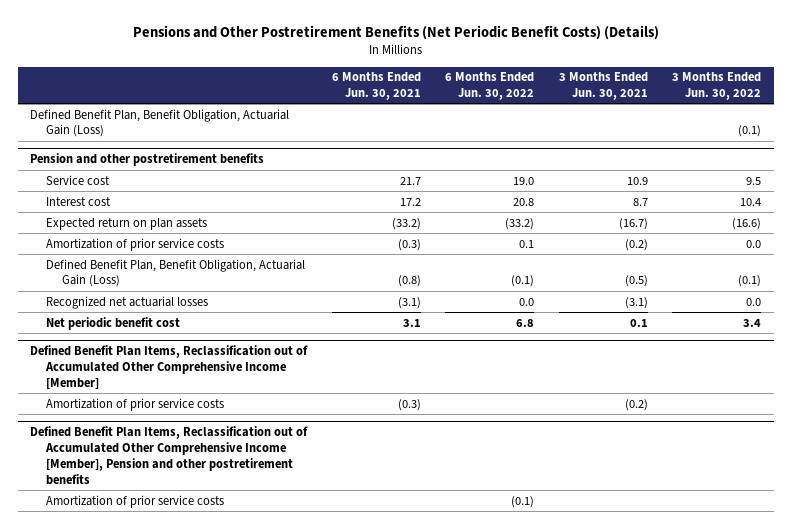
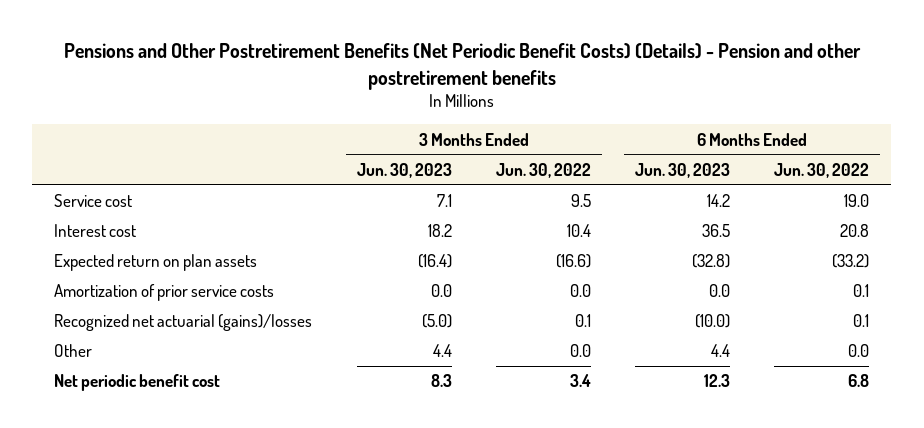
[132,25,659,41] Pensions and Other Postretirement Benefits (Net Periodic Benefit Costs) (Details) -> [63,43,861,90] Pensions and Other Postretirement Benefits (Net Periodic Benefit Costs) (Details) - Pension and other postretirement benefits
[331,72,421,100] 6 Months Ended Jun. 30, 2021 -> none
[558,72,648,100] 3 Months Ended Jun. 30, 2021 -> none
none -> [356,162,452,178] Jun. 30, 2023
none -> [635,162,731,178] Jun. 30, 2023
[30,108,290,138] Defined Benefit Plan, Benefit Obligation, Actuarial Gain (Loss) -> none
[30,153,265,167] Pension and other postretirement benefits -> none
[46,258,306,288] Defined Benefit Plan, Benefit Obligation, Actuarial Gain (Loss) -> none
[46,295,209,309] Recognized net actuarial losses -> [54,314,313,332] Recognized net actuarial (gains)/losses
[519,297,535,306] 0.0 -> [853,314,870,328] 0.1
[746,297,762,306] 0.0 -> [574,314,591,328] 0.1
none -> [54,344,93,358] Other
[30,345,309,389] Defined Benefit Plan Items, Reclassification out of Accumulated Other Comprehensive Income [Member] -> none
[46,397,225,411] Amortization of prior service costs -> none
[30,426,309,485] Defined Benefit Plan Items, Reclassification out of Accumulated Other Comprehensive Income [Member], Pension and other postretirement benefits -> none
[46,494,225,508] Amortization of prior service costs -> none

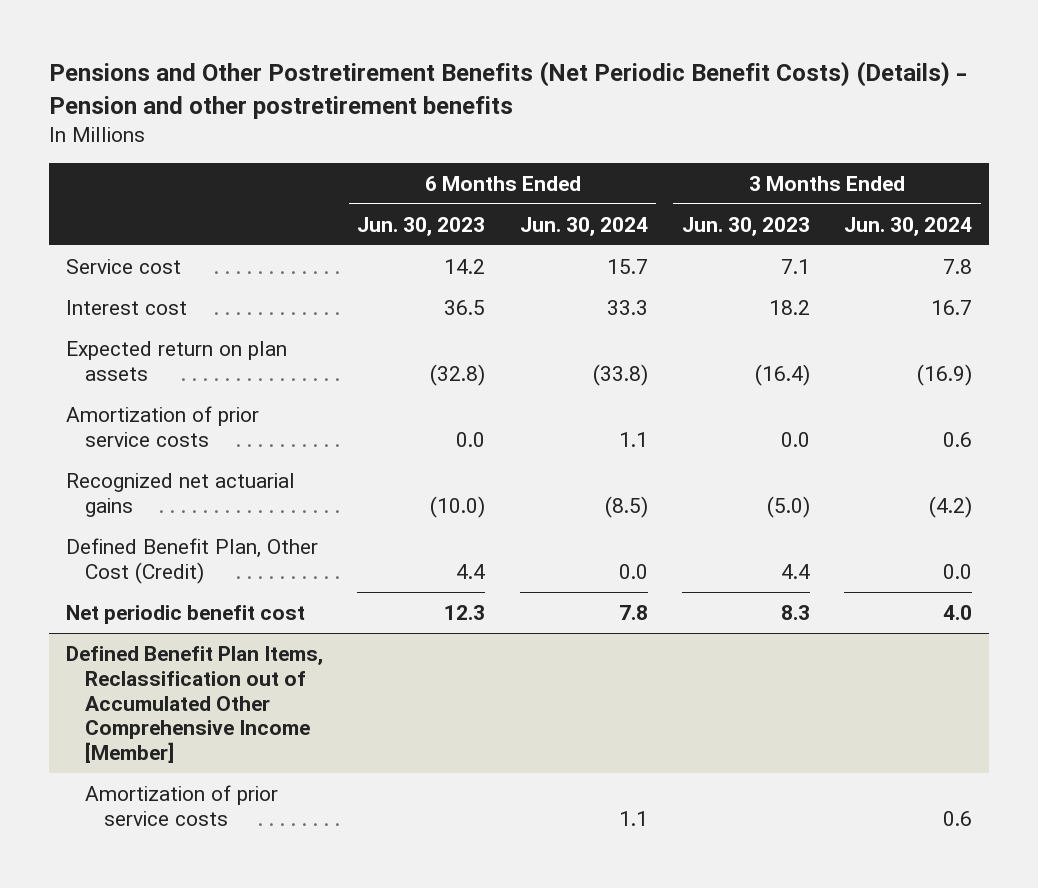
[495,162,591,178] Jun. 30, 2022 -> none
[774,162,870,178] Jun. 30, 2022 -> none
none -> [519,216,648,236] Jun. 30, 2024
none -> [844,216,973,236] Jun. 30, 2024
[54,314,313,332] Recognized net actuarial (gains)/losses -> [66,472,296,517] Recognized net actuarial gains
[54,344,93,358] Other -> [66,537,319,584] Defined Benefit Plan, Other Cost (Credit)
none -> [66,645,324,764] Defined Benefit Plan Items, Reclassification out of Accumulated Other Comprehensive Income [Member]
none -> [85,784,279,826] Amortization of prior service costs

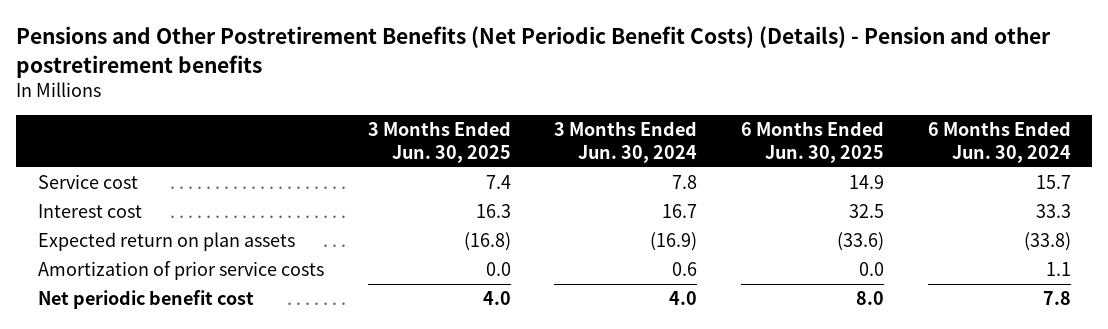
[357,216,486,236] Jun. 30, 2023 -> none
[681,216,810,236] Jun. 30, 2023 -> none
none -> [367,121,511,163] 3 Months Ended Jun. 30, 2025
none -> [740,121,884,163] 6 Months Ended Jun. 30, 2025
[66,472,296,517] Recognized net actuarial gains -> none
[66,537,319,584] Defined Benefit Plan, Other Cost (Credit) -> none
[66,645,324,764] Defined Benefit Plan Items, Reclassification out of Accumulated Other Comprehensive Income [Member] -> none
[85,784,279,826] Amortization of prior service costs -> none

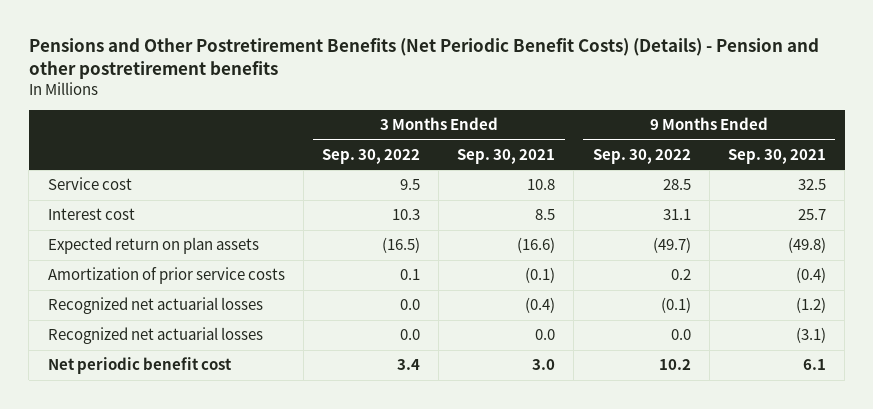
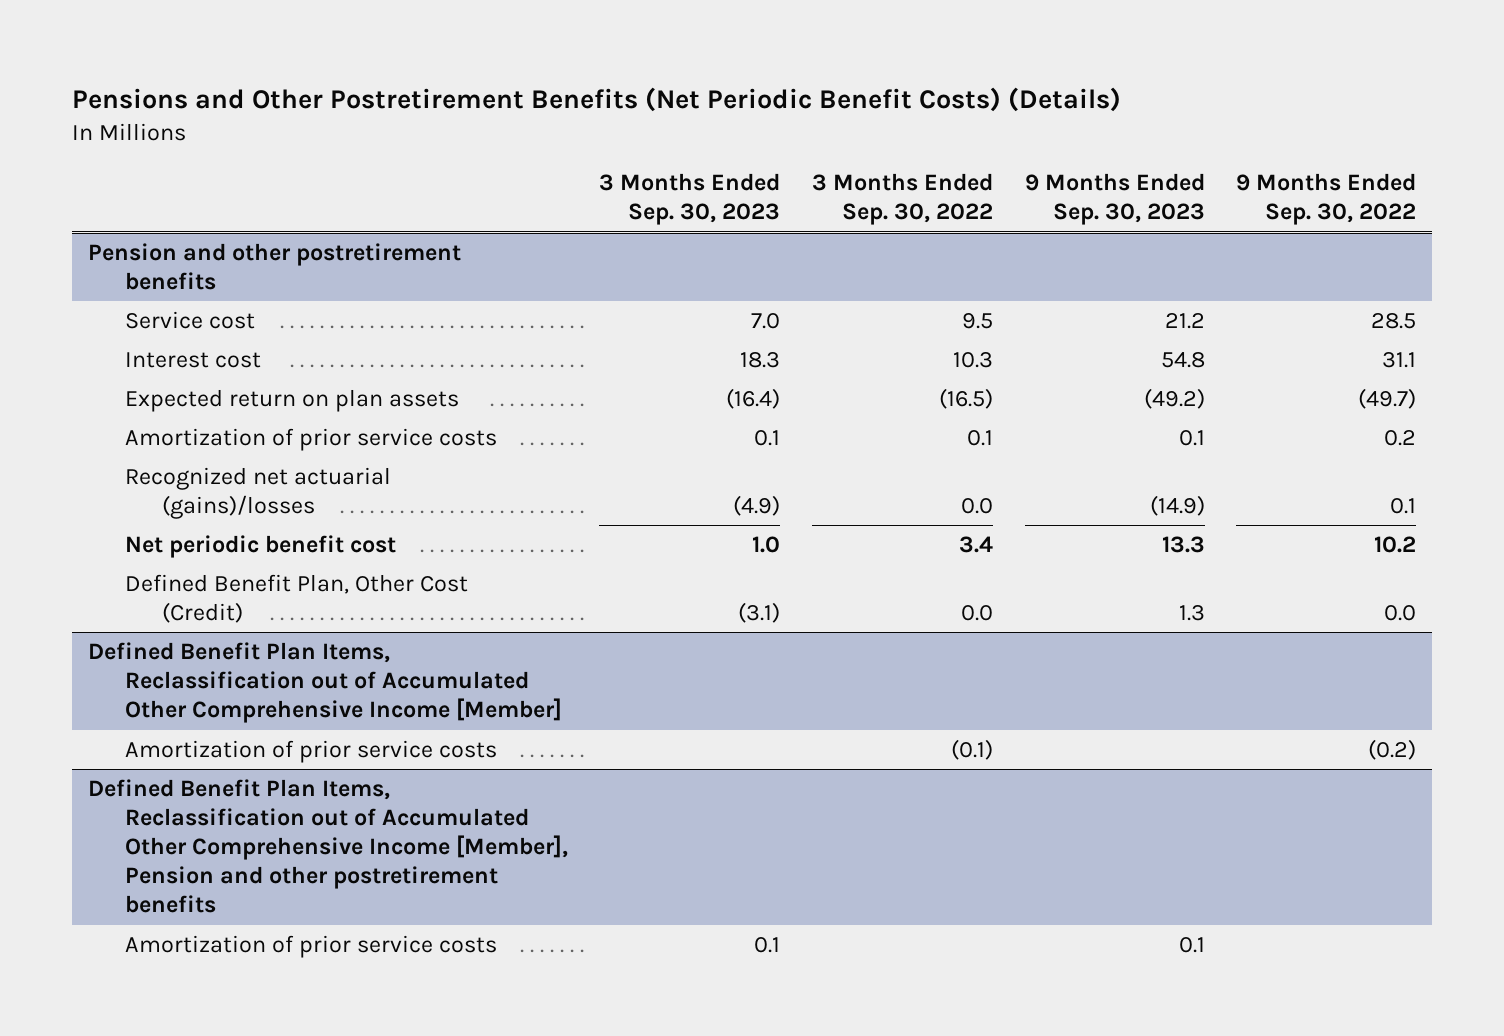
[28,37,819,80] Pensions and Other Postretirement Benefits (Net Periodic Benefit Costs) (Details) - Pension and other postretirement benefits -> [71,87,1121,113] Pensions and Other Postretirement Benefits (Net Periodic Benefit Costs) (Details)
[457,148,556,164] Sep. 30, 2021 -> none
[727,148,826,164] Sep. 30, 2021 -> none
none -> [599,173,781,226] 3 Months Ended Sep. 30, 2023
none -> [1024,173,1205,226] 9 Months Ended Sep. 30, 2023
none -> [87,243,461,291] Pension and other postretirement benefits
[47,297,263,315] Recognized net actuarial losses -> none
[47,327,263,345] Recognized net actuarial losses -> [124,467,391,520] Recognized net actuarial (gains)/losses
[670,329,691,341] 0.0 -> [1390,498,1417,515] 0.1
none -> [124,574,468,624] Defined Benefit Plan, Other Cost (Credit)
none -> [87,642,562,724] Defined Benefit Plan Items, Reclassification out of Accumulated Other Comprehensive Income [Member]
none -> [124,740,497,764] Amortization of prior service costs
none -> [87,779,568,914] Defined Benefit Plan Items, Reclassification out of Accumulated Other Comprehensive Income [Member], Pension and other postretirement benefits
none -> [124,935,497,959] Amortization of prior service costs

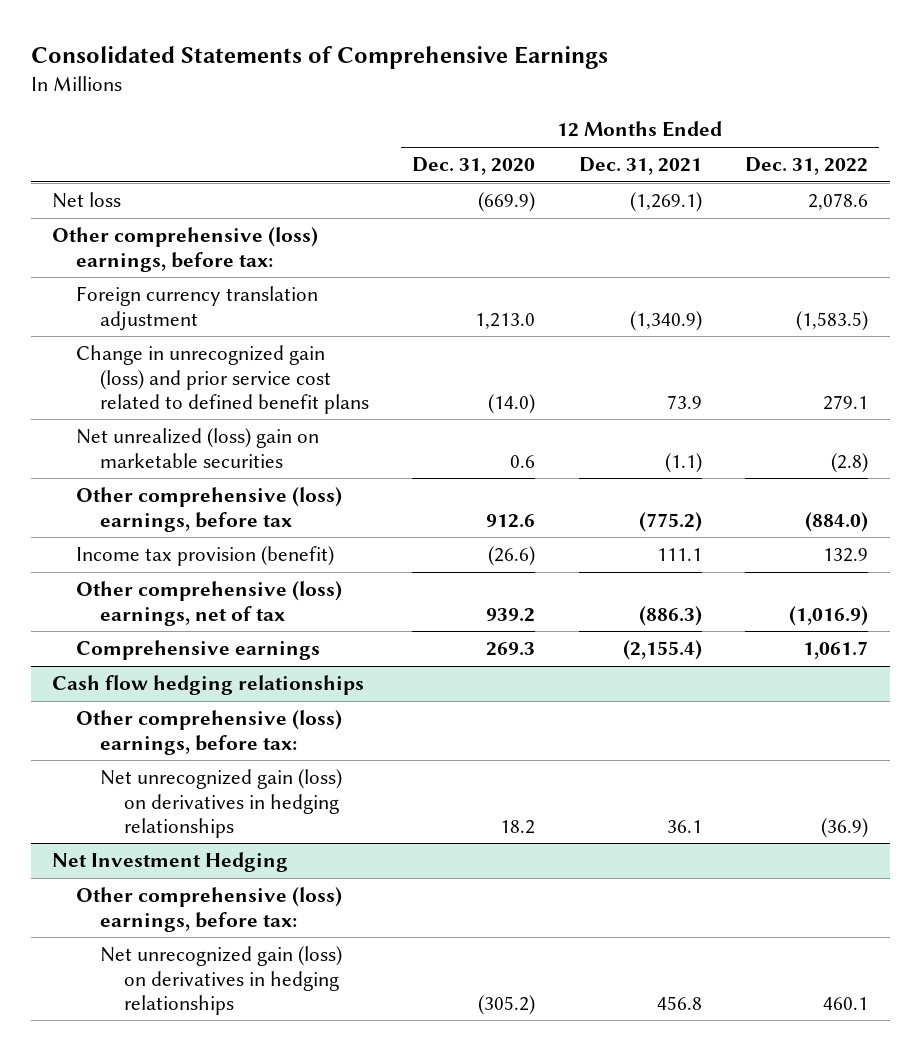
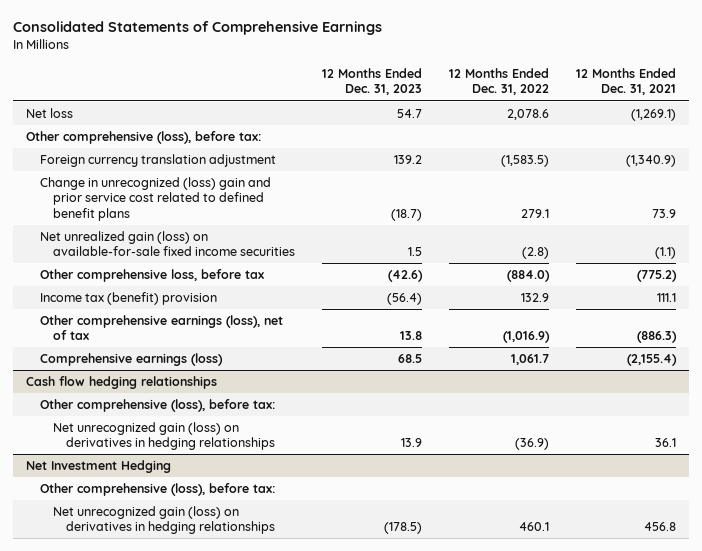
[412,157,536,176] Dec. 31, 2020 -> none
none -> [321,68,422,96] 12 Months Ended Dec. 31, 2023
[52,227,319,272] Other comprehensive (loss) earnings, before tax: -> [26,131,262,145] Other comprehensive (loss), before tax:
[76,345,369,414] Change in unrecognized gain (loss) and prior service cost related to defined benefit plans -> [39,177,271,221] Change in unrecognized (loss) gain and prior service cost related to defined benefit plans
[76,428,320,468] Net unrealized (loss) gain on marketable securities -> [39,231,295,257] Net unrealized gain (loss) on available-for-sale fixed income securities
[76,487,343,532] Other comprehensive (loss) earnings, before tax -> [39,269,264,283] Other comprehensive loss, before tax
[76,546,335,567] Income tax provision (benefit) -> [39,292,217,306] Income tax (benefit) provision
[76,581,343,626] Other comprehensive (loss) earnings, net of tax -> [39,315,283,341] Other comprehensive earnings (loss), net of tax
[76,640,321,661] Comprehensive earnings -> [39,353,223,367] Comprehensive earnings (loss)
[76,710,343,755] Other comprehensive (loss) earnings, before tax: -> [39,399,275,413] Other comprehensive (loss), before tax:
[76,887,343,932] Other comprehensive (loss) earnings, before tax: -> [39,483,275,497] Other comprehensive (loss), before tax:

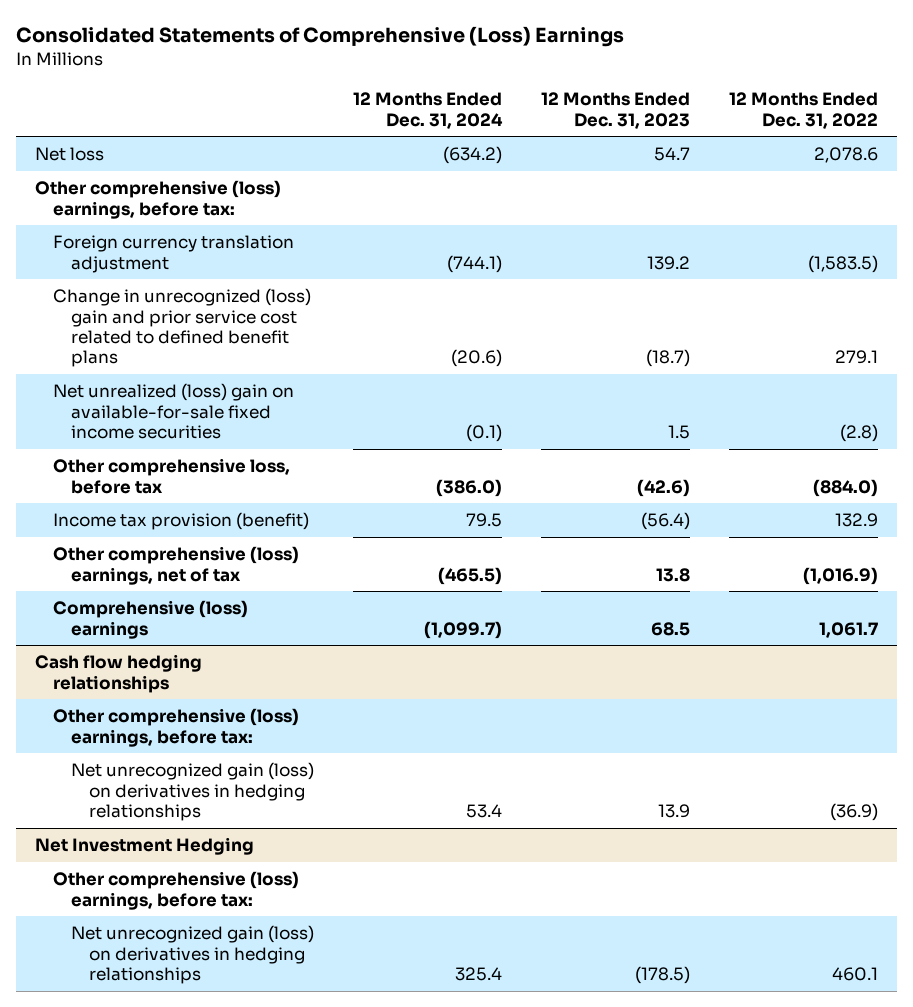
[12,21,382,36] Consolidated Statements of Comprehensive Earnings -> [15,26,624,48] Consolidated Statements of Comprehensive (Loss) Earnings
[575,68,676,96] 12 Months Ended Dec. 31, 2021 -> none
none -> [352,92,503,129] 12 Months Ended Dec. 31, 2024
[26,131,262,145] Other comprehensive (loss), before tax: -> [35,180,282,219] Other comprehensive (loss) earnings, before tax:
[39,231,295,257] Net unrealized gain (loss) on available-for-sale fixed income securities -> [52,383,294,439] Net unrealized (loss) gain on available-for-sale fixed income securities
[39,292,217,306] Income tax (benefit) provision -> [52,512,309,531] Income tax provision (benefit)
[39,315,283,341] Other comprehensive earnings (loss), net of tax -> [52,546,299,585] Other comprehensive (loss) earnings, net of tax
[39,353,223,367] Comprehensive earnings (loss) -> [52,600,248,639] Comprehensive (loss) earnings
[39,399,275,413] Other comprehensive (loss), before tax: -> [52,708,299,747] Other comprehensive (loss) earnings, before tax:
[39,483,275,497] Other comprehensive (loss), before tax: -> [52,871,299,910] Other comprehensive (loss) earnings, before tax:

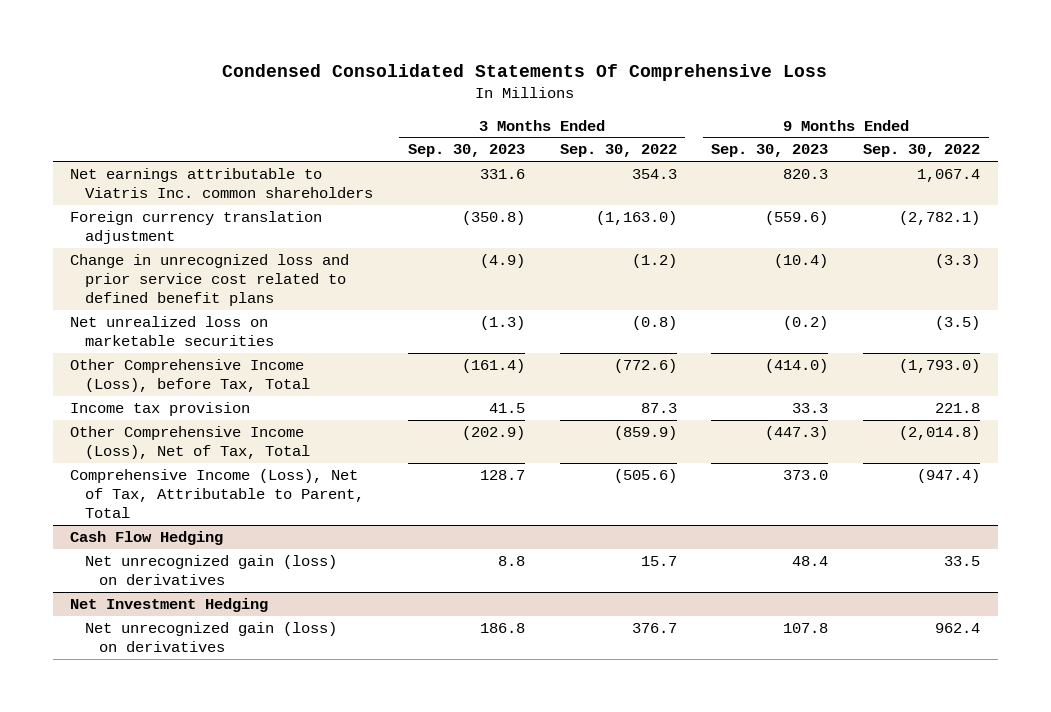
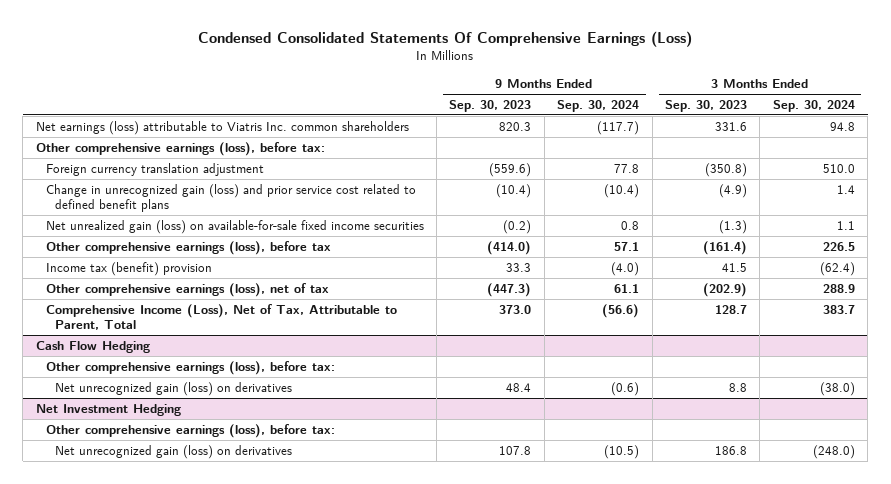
[222,63,828,81] Condensed Consolidated Statements Of Comprehensive Loss -> [198,30,693,47] Condensed Consolidated Statements Of Comprehensive Earnings (Loss)
[559,144,677,158] Sep. 30, 2022 -> none
[863,144,981,158] Sep. 30, 2022 -> none
none -> [557,100,640,113] Sep. 30, 2024
none -> [772,100,855,113] Sep. 30, 2024
[70,168,373,199] Net earnings attributable to Viatris Inc. common shareholders -> [35,120,409,135] Net earnings (loss) attributable to Viatris Inc. common shareholders
none -> [35,141,325,156] Other comprehensive earnings (loss), before tax:
[70,254,350,307] Change in unrecognized loss and prior service cost related to defined benefit plans -> [45,183,416,213] Change in unrecognized gain (loss) and prior service cost related to defined benefit plans
[70,316,274,347] Net unrealized loss on marketable securities -> [45,219,424,234] Net unrealized gain (loss) on available-for-sale fixed income securities
[70,359,310,393] Other Comprehensive Income (Loss), before Tax, Total -> [45,240,331,255] Other comprehensive earnings (loss), before tax
[70,402,251,417] Income tax provision -> [45,261,212,276] Income tax (benefit) provision
[70,426,310,460] Other Comprehensive Income (Loss), Net of Tax, Total -> [45,282,329,297] Other comprehensive earnings (loss), net of tax
none -> [45,360,335,375] Other comprehensive earnings (loss), before tax:
none -> [45,423,335,438] Other comprehensive earnings (loss), before tax:

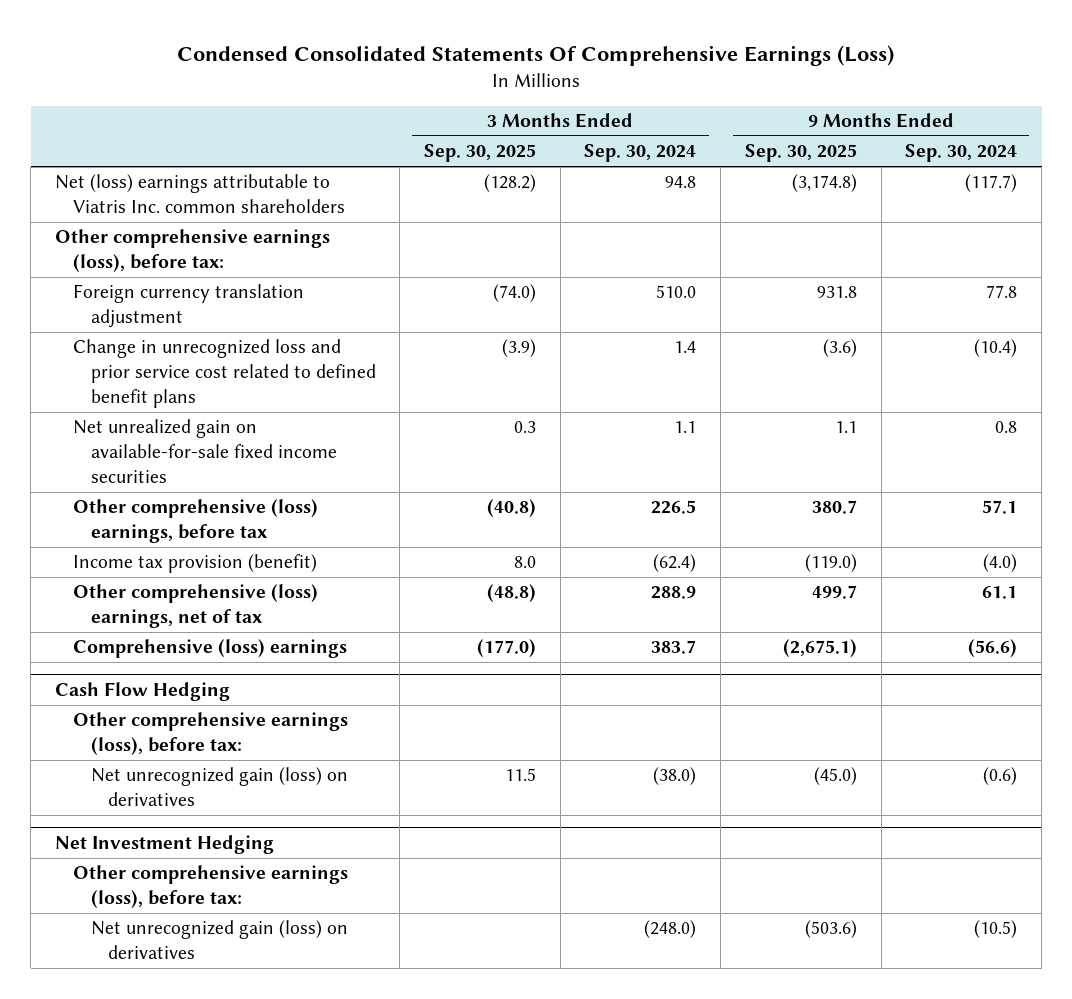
[449,100,532,113] Sep. 30, 2023 -> none
[665,100,748,113] Sep. 30, 2023 -> none
none -> [424,144,537,163] Sep. 30, 2025
none -> [744,144,857,163] Sep. 30, 2025
[35,120,409,135] Net earnings (loss) attributable to Viatris Inc. common shareholders -> [54,174,345,214] Net (loss) earnings attributable to Viatris Inc. common shareholders
[45,183,416,213] Change in unrecognized gain (loss) and prior service cost related to defined benefit plans -> [72,339,376,409] Change in unrecognized loss and prior service cost related to defined benefit plans
[45,219,424,234] Net unrealized gain (loss) on available-for-sale fixed income securities -> [72,419,337,484] Net unrealized gain on available-for-sale fixed income securities
[45,240,331,255] Other comprehensive earnings (loss), before tax -> [72,499,318,544] Other comprehensive (loss) earnings, before tax
[45,261,212,276] Income tax (benefit) provision -> [72,554,317,574] Income tax provision (benefit)
[45,282,329,297] Other comprehensive earnings (loss), net of tax -> [72,584,318,629] Other comprehensive (loss) earnings, net of tax
[45,303,397,331] Comprehensive Income (Loss), Net of Tax, Attributable to Parent, Total -> [72,639,347,659] Comprehensive (loss) earnings

